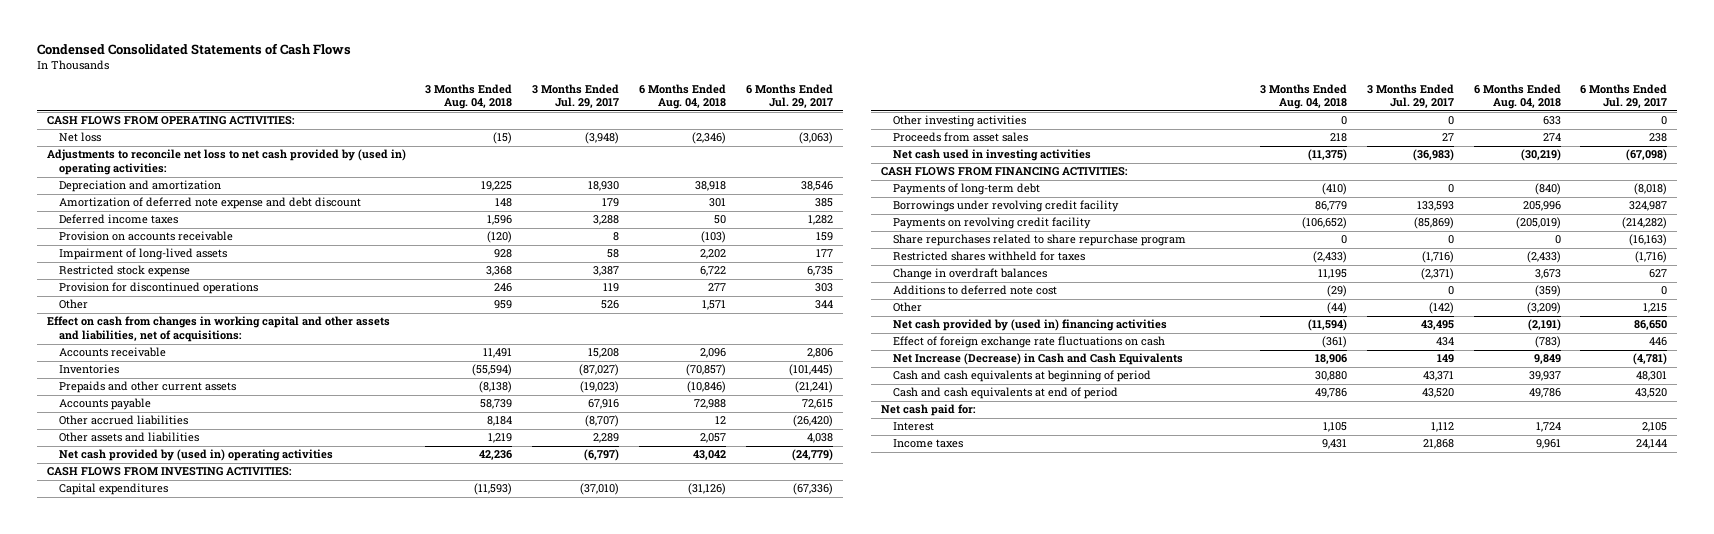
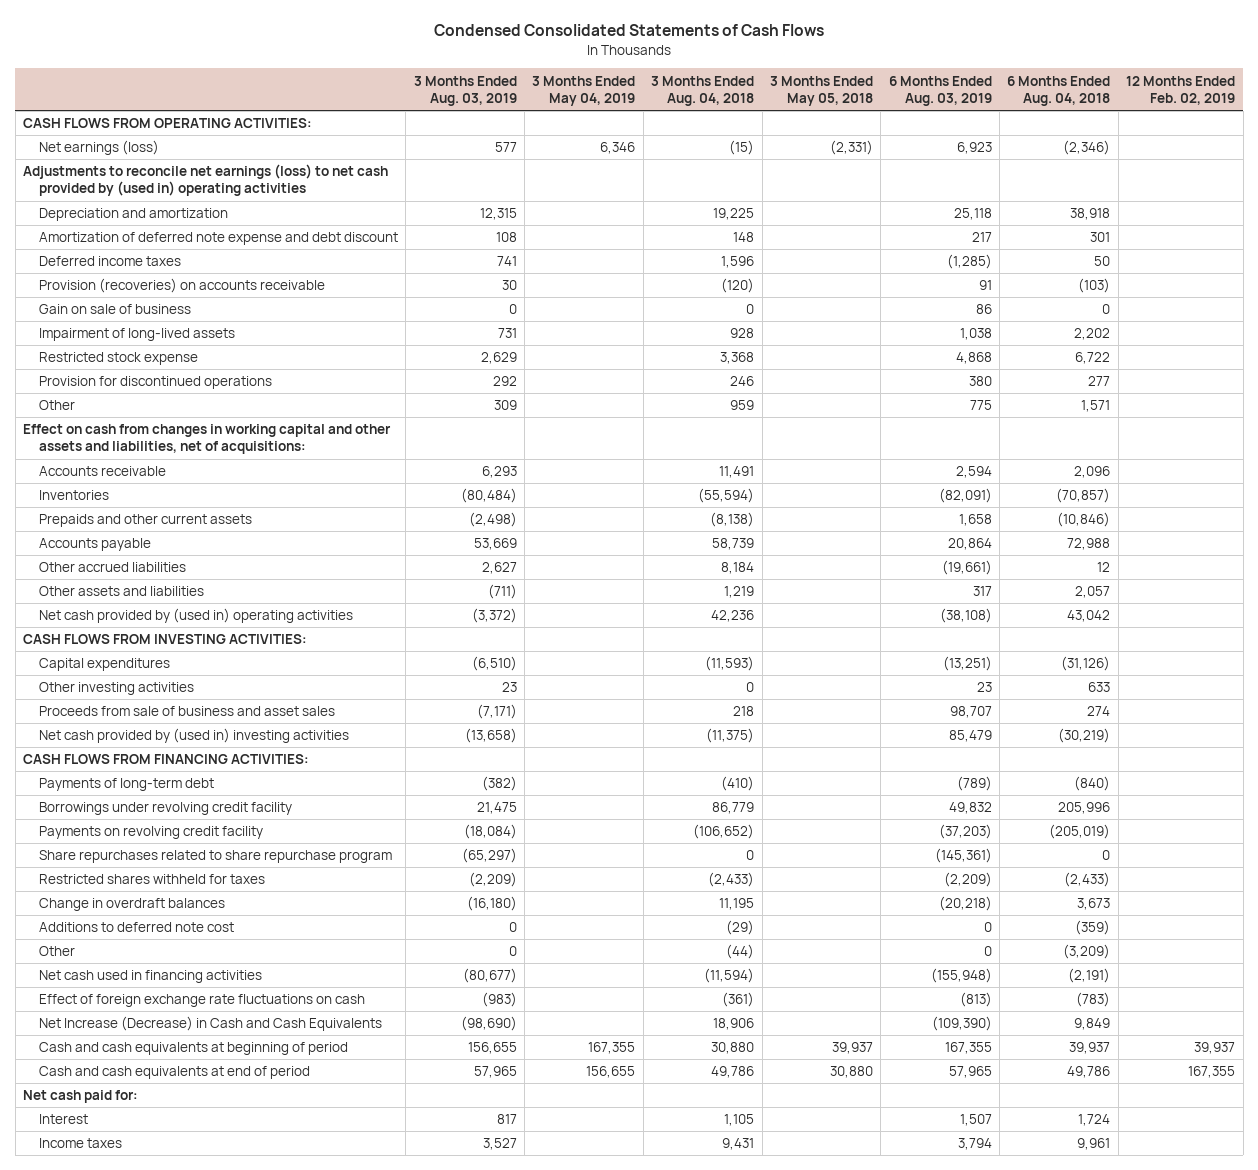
[532,83,620,109] 3 Months Ended Jul. 29, 2017 -> none
[746,83,834,109] 6 Months Ended Jul. 29, 2017 -> none
none -> [413,75,517,106] 3 Months Ended Aug. 03, 2019
none -> [532,75,636,106] 3 Months Ended May 04, 2019
none -> [769,75,873,106] 3 Months Ended May 05, 2018
none -> [888,75,992,106] 6 Months Ended Aug. 03, 2019
none -> [1126,75,1236,105] 12 Months Ended Feb. 02, 2019
[59,132,102,143] Net loss -> [38,140,159,156] Net earnings (loss)
[46,149,406,176] Adjustments to reconcile net loss to net cash provided by (used in) operating activities: -> [23,164,389,197] Adjustments to reconcile net earnings (loss) to net cash provided by (used in) operating activities
[59,231,234,242] Provision on accounts receivable -> [38,278,325,294] Provision (recoveries) on accounts receivable
none -> [38,304,191,315] Gain on sale of business
[893,132,1029,143] Proceeds from asset sales -> [38,706,335,717] Proceeds from sale of business and asset sales
[893,149,1092,162] Net cash used in investing activities -> [38,728,349,744] Net cash provided by (used in) investing activities
[893,319,1168,332] Net cash provided by (used in) financing activities -> [38,970,262,984] Net cash used in financing activities

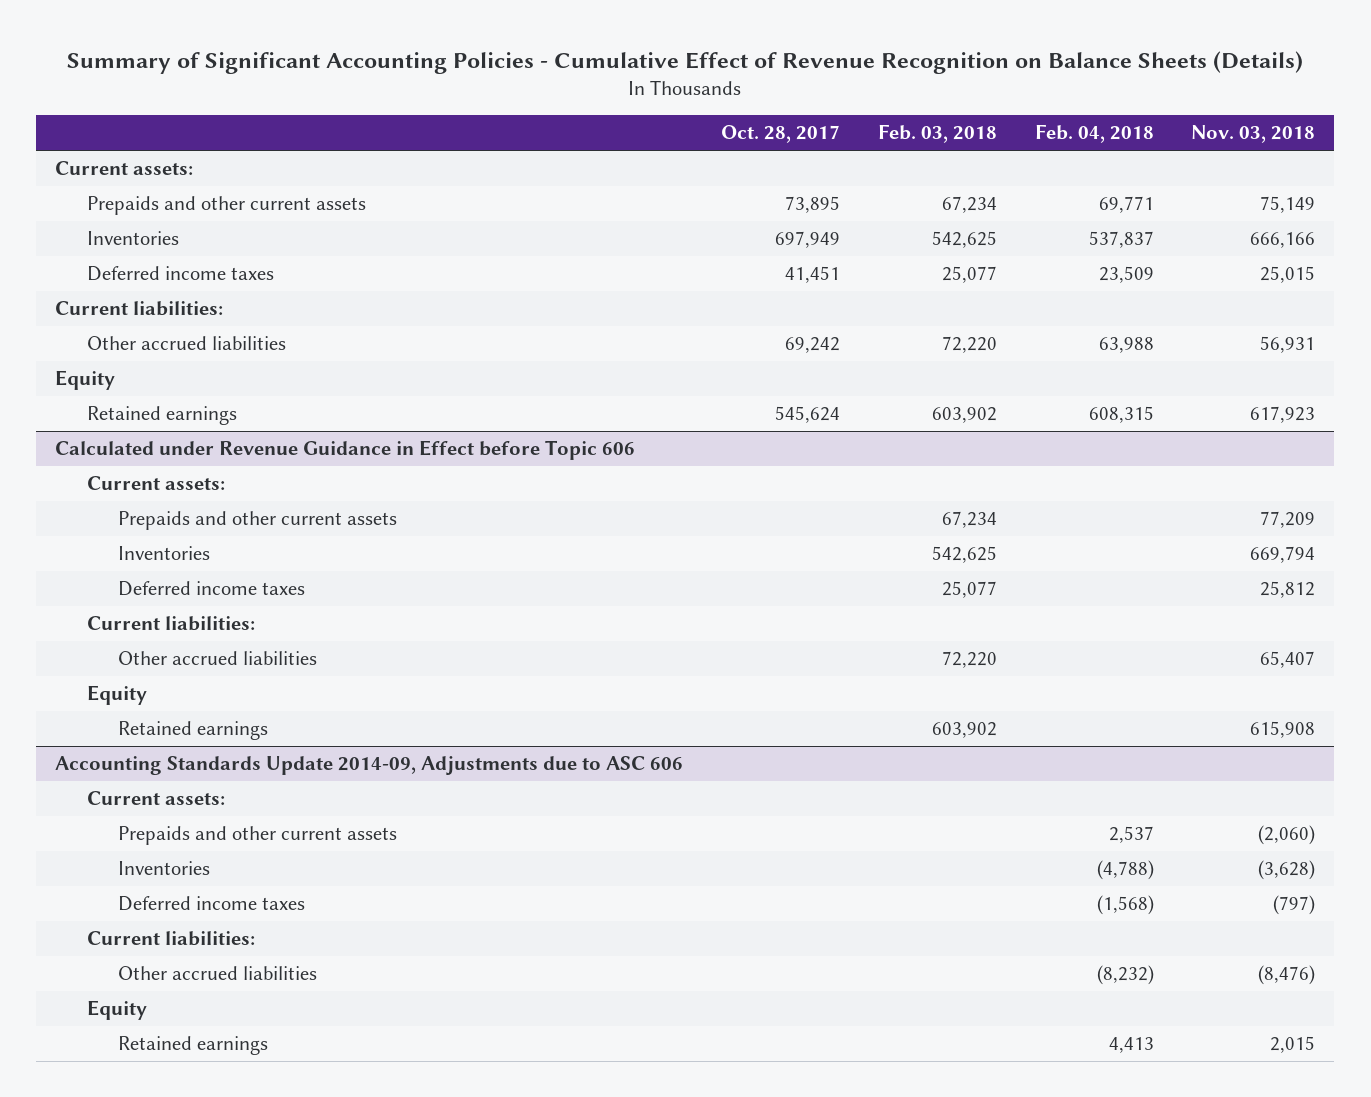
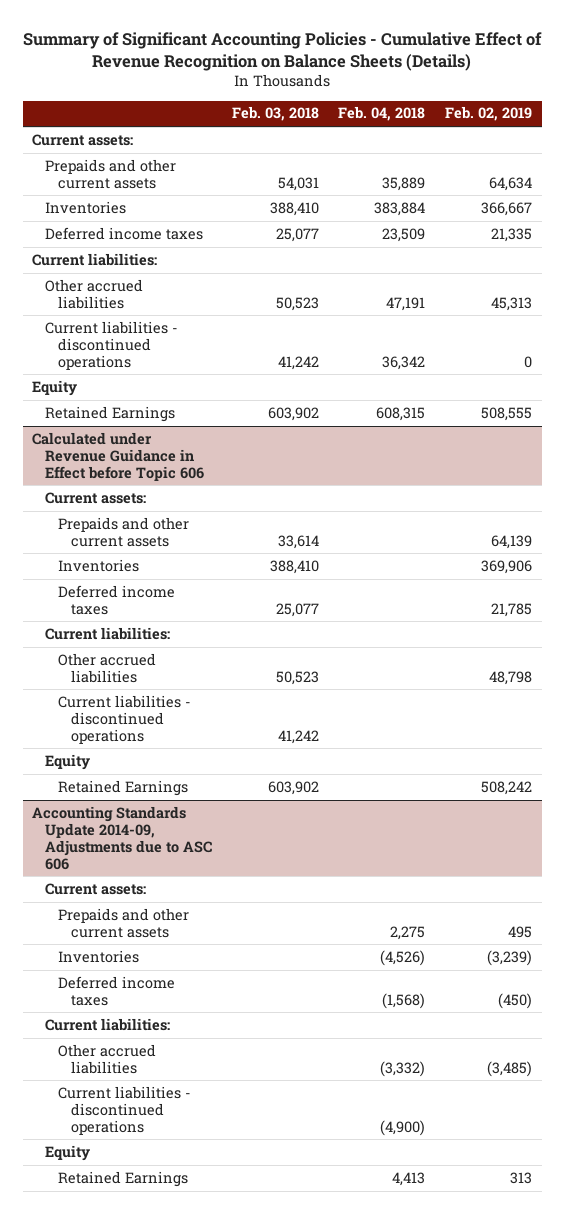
[720,125,840,144] Oct. 28, 2017 -> none
[1191,125,1316,144] Nov. 03, 2018 -> none
none -> [444,106,532,122] Feb. 02, 2019
[941,196,997,214] 67,234 -> [277,176,319,191] 54,031
[1098,196,1154,214] 69,771 -> [382,176,426,191] 35,889
[931,231,997,249] 542,625 -> [269,201,319,216] 388,410
[1088,231,1154,249] 537,837 -> [374,201,426,216] 383,884
[941,336,997,354] 72,220 -> [275,296,319,311] 50,523
[1098,337,1154,354] 63,988 -> [386,296,426,311] 47,191
none -> [45,320,179,370] Current liabilities - discontinued operations
[86,406,237,426] Retained earnings -> [45,405,176,422] Retained Earnings
[941,511,997,529] 67,234 -> [277,534,319,549] 33,614
[931,546,997,564] 542,625 -> [269,559,319,574] 388,410
[941,651,997,669] 72,220 -> [275,670,319,685] 50,523
none -> [58,694,192,744] Current liabilities - discontinued operations
[118,721,269,741] Retained earnings -> [58,779,189,796] Retained Earnings
[1108,826,1154,844] 2,537 -> [390,925,426,940] 2,275
[1096,860,1154,881] (4,788) -> [380,949,426,966] (4,526)
[1096,965,1154,986] (8,232) -> [380,1060,426,1077] (3,332)
none -> [58,1085,192,1135] Current liabilities - discontinued operations
[118,1036,269,1056] Retained earnings -> [58,1170,189,1187] Retained Earnings

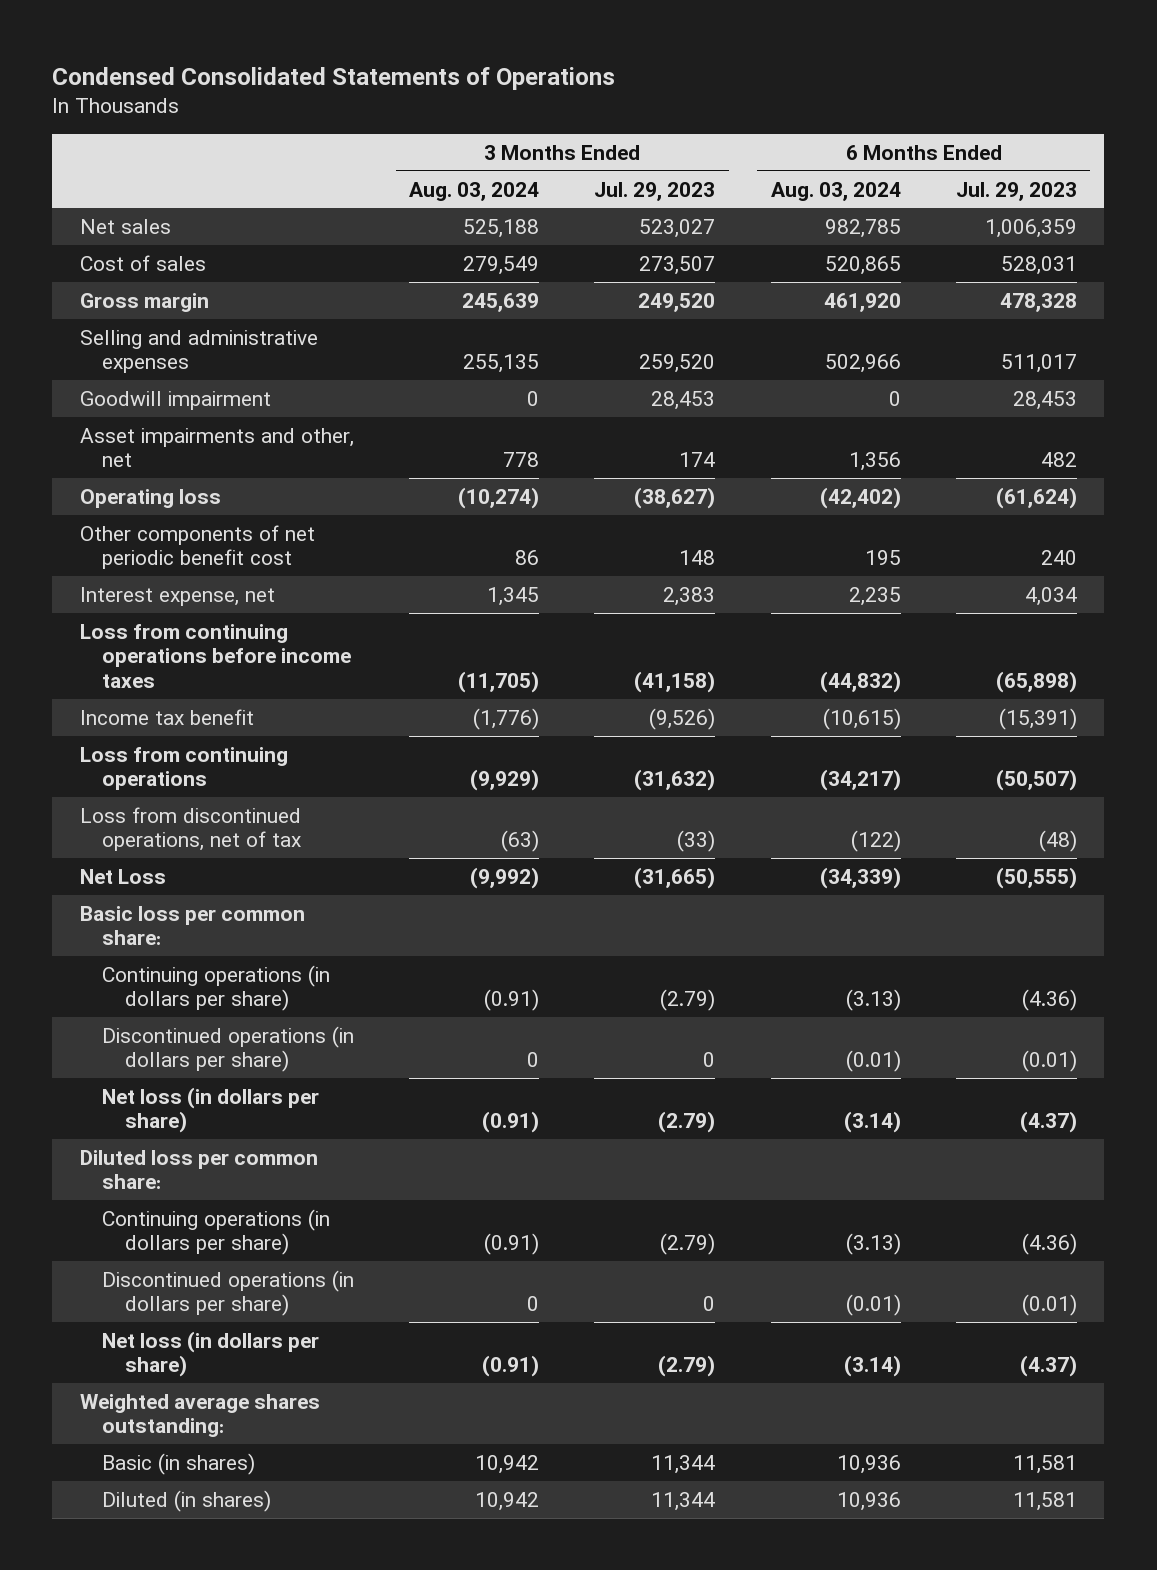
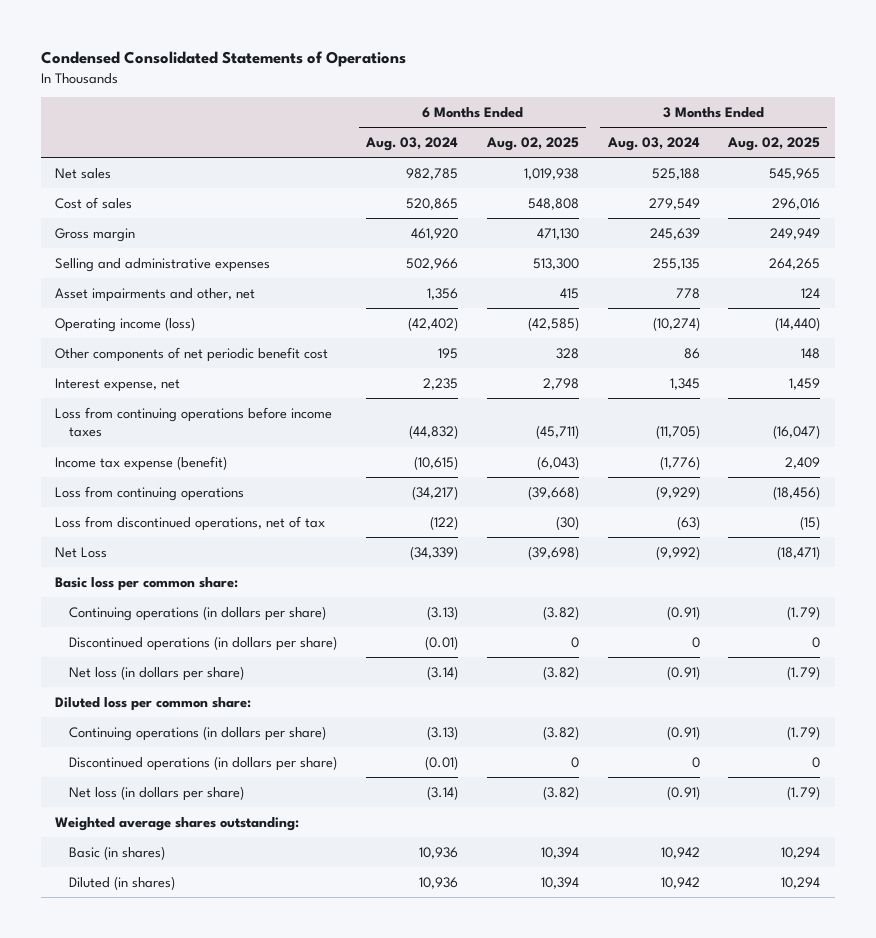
[594,181,716,201] Jul. 29, 2023 -> none
[955,181,1077,201] Jul. 29, 2023 -> none
none -> [485,137,579,152] Aug. 02, 2025
none -> [727,137,821,152] Aug. 02, 2025
[79,390,271,410] Goodwill impairment -> none
[79,488,221,508] Operating loss -> [55,316,196,332] Operating income (loss)
[79,708,254,725] Income tax benefit -> [55,455,228,471] Income tax expense (benefit)

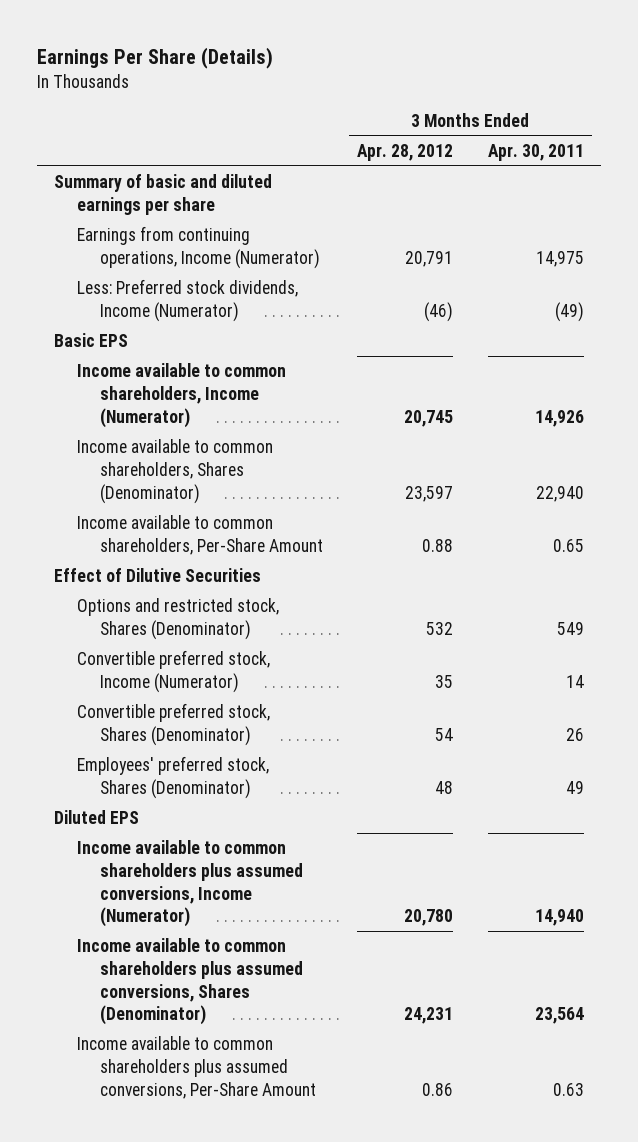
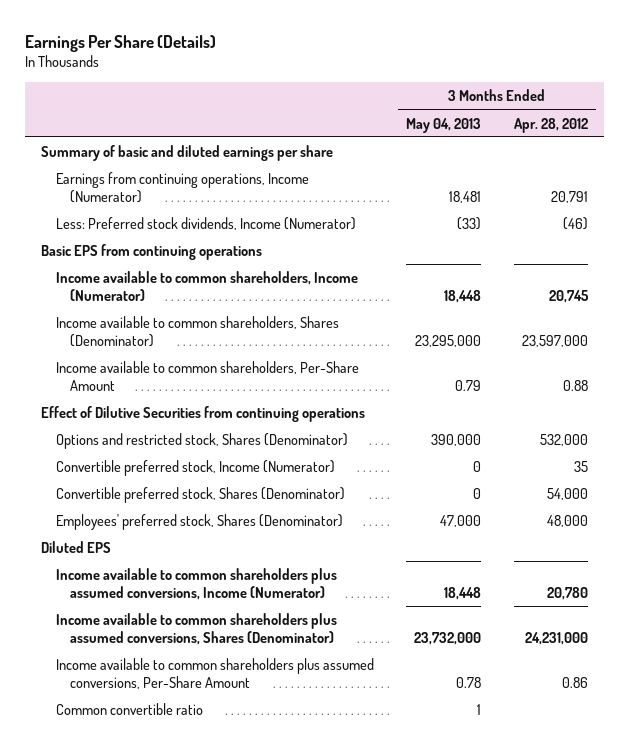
[487,144,584,162] Apr. 30, 2011 -> none
none -> [406,117,482,133] May 04, 2013
[54,333,129,348] Basic EPS -> [41,244,263,261] Basic EPS from continuing operations
[405,485,454,502] 23,597 -> [521,335,588,348] 23,597,000
[54,568,262,583] Effect of Dilutive Securities -> [41,406,366,423] Effect of Dilutive Securities from continuing operations
[426,622,454,636] 532 -> [539,434,588,447] 532,000
[435,728,454,742] 54 -> [546,488,588,501] 54,000
[435,781,454,795] 48 -> [546,515,588,528] 48,000
[404,1007,454,1025] 24,231 -> [524,632,588,646] 24,231,000
none -> [55,703,203,716] Common convertible ratio

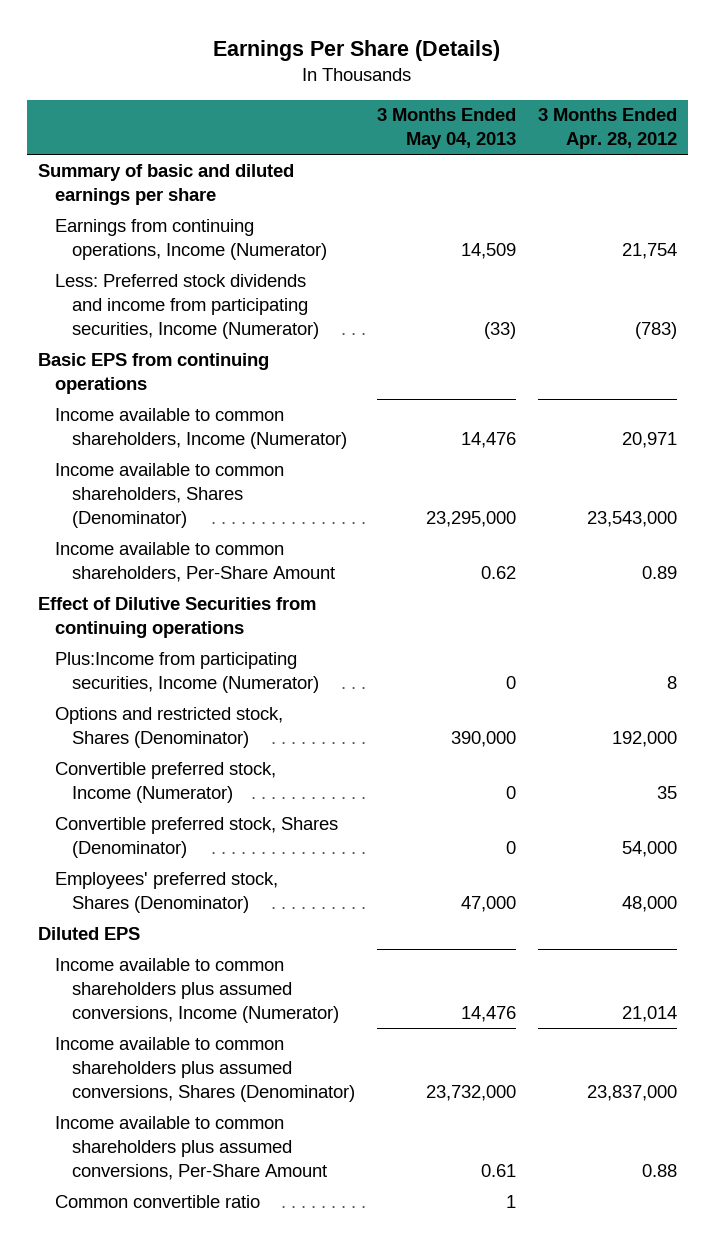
[449,191,482,204] 18,481 -> [460,242,516,259] 14,509
[550,191,588,204] 20,791 -> [621,242,677,259] 21,754
[55,217,356,231] Less: Preferred stock dividends, Income (Numerator) -> [54,273,319,340] Less: Preferred stock dividends and income from participating securities, Income (Numerator)
[562,217,588,231] (46) -> [634,322,677,340] (783)
[444,290,482,304] 18,448 -> [460,431,516,448] 14,476
[548,290,589,304] 20,745 -> [621,431,677,448] 20,971
[521,335,588,348] 23,597,000 -> [586,511,677,528] 23,543,000
[455,380,482,392] 0.79 -> [480,565,516,579] 0.62
[562,380,588,392] 0.88 -> [641,565,677,579] 0.89
none -> [54,651,319,693] Plus:Income from participating securities, Income (Numerator)
[539,434,588,447] 532,000 -> [611,730,677,747] 192,000
[444,587,482,601] 18,448 -> [460,1006,516,1023] 14,476
[546,587,588,601] 20,780 -> [621,1006,677,1023] 21,014
[524,632,588,646] 24,231,000 -> [586,1085,677,1102] 23,837,000
[456,677,482,689] 0.78 -> [480,1164,516,1178] 0.61
[561,677,588,689] 0.86 -> [641,1164,677,1178] 0.88

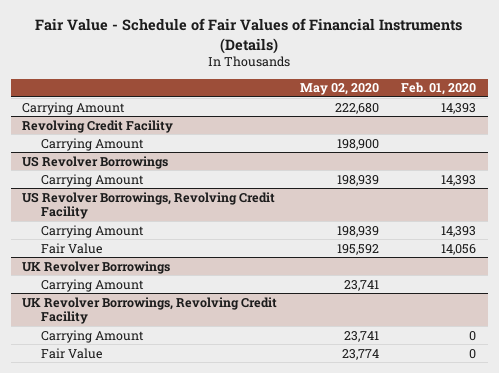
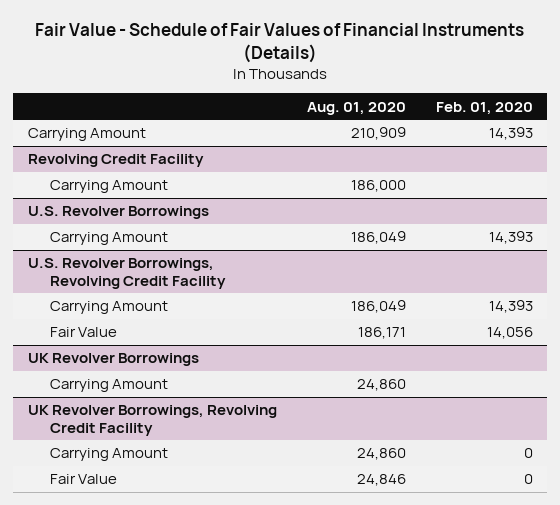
[299,83,379,96] May 02, 2020 -> none
none -> [306,101,406,115] Aug. 01, 2020
[22,155,169,169] US Revolver Borrowings -> [27,206,209,220] U.S. Revolver Borrowings
[22,191,276,220] US Revolver Borrowings, Revolving Credit Facility -> [27,258,226,290] U.S. Revolver Borrowings, Revolving Credit Facility

